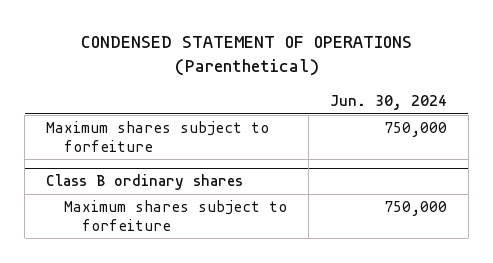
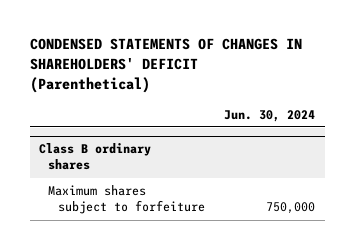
[80,36,412,77] CONDENSED STATEMENT OF OPERATIONS (Parenthetical) -> [29,38,302,93] CONDENSED STATEMENTS OF CHANGES IN SHAREHOLDERS' DEFICIT (Parenthetical)
[46,121,270,152] Maximum shares subject to forfeiture -> none

